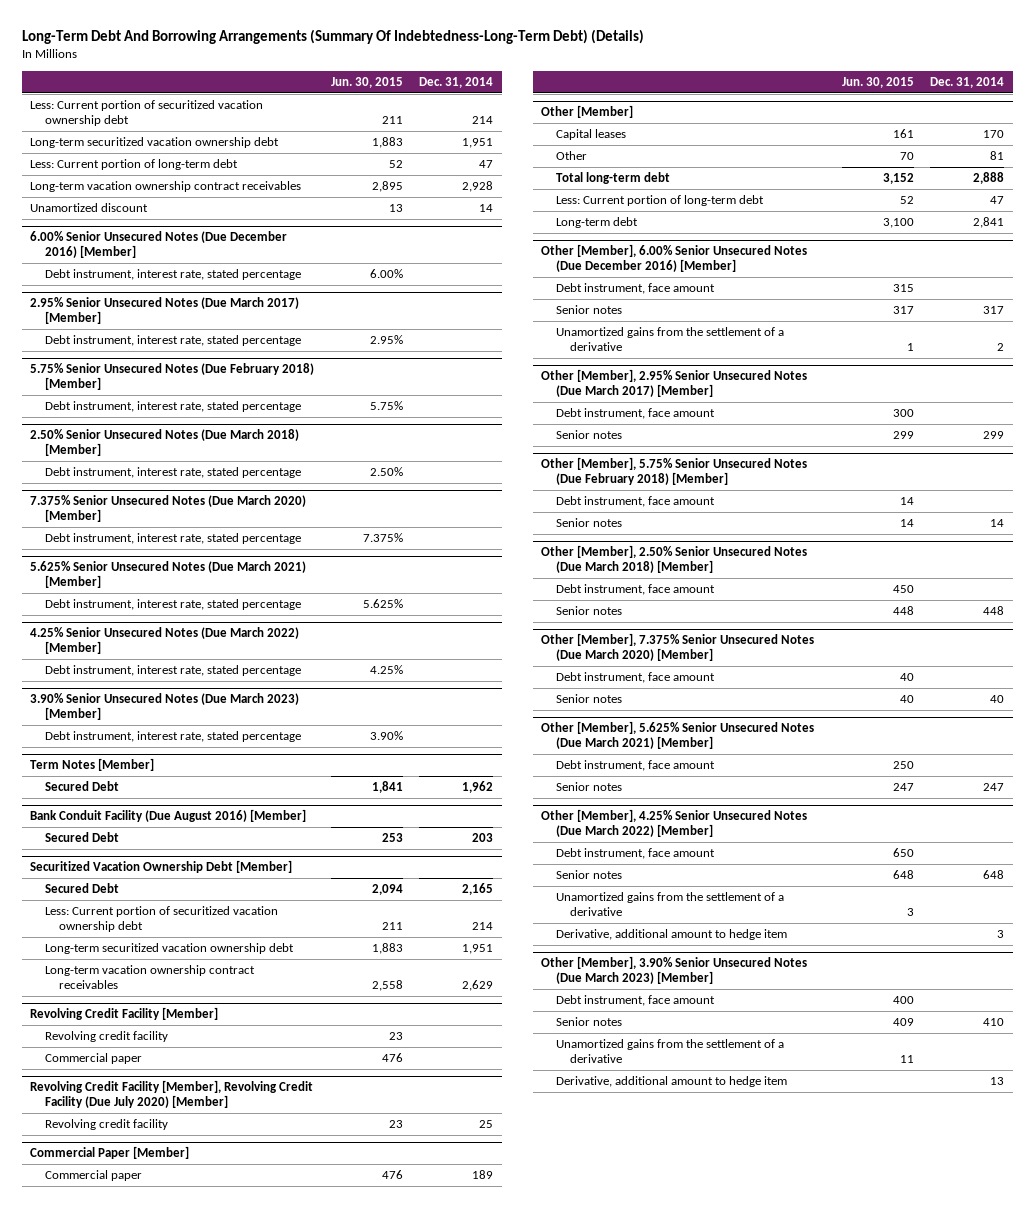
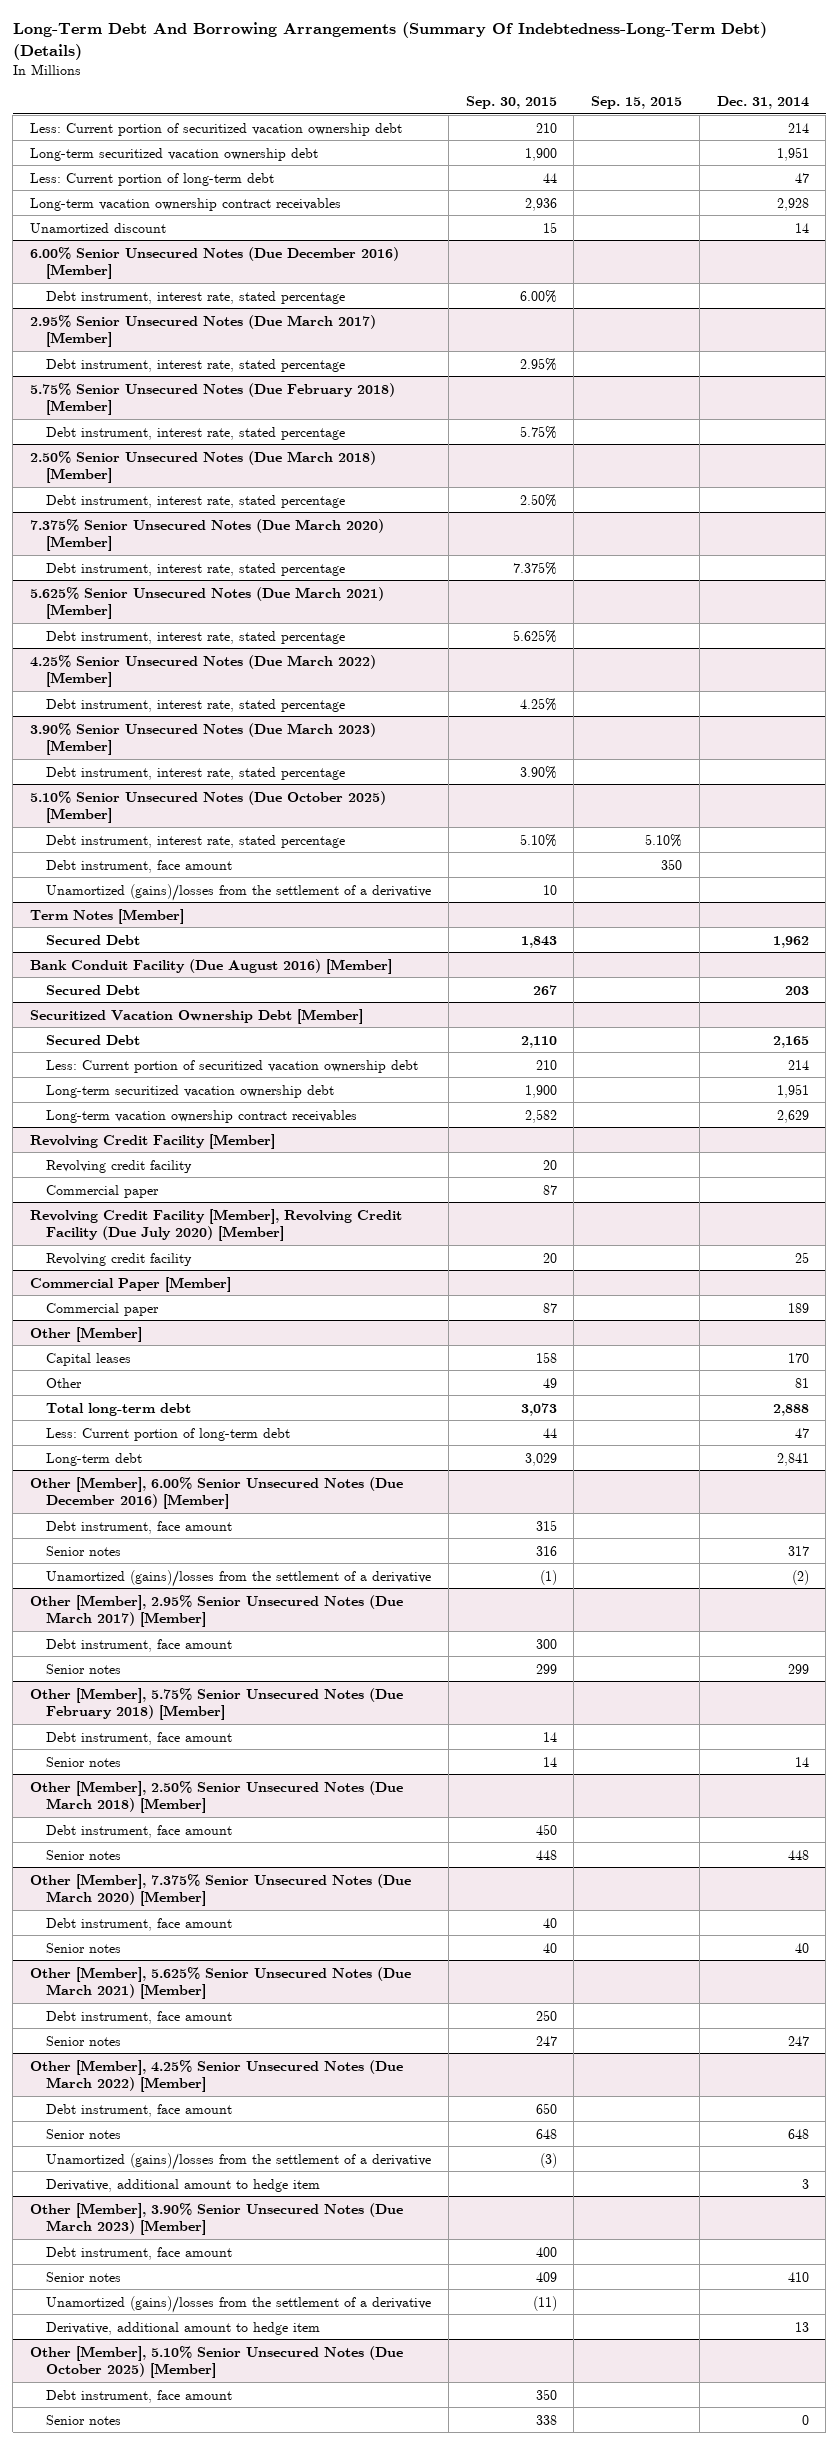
[330,76,403,88] Jun. 30, 2015 -> none
none -> [465,96,557,110] Sep. 30, 2015
none -> [591,96,683,110] Sep. 15, 2015
none -> [29,790,386,823] 5.10% Senior Unsecured Notes (Due October 2025) [Member]
none -> [46,834,346,848] Debt instrument, interest rate, stated percentage
none -> [46,859,233,873] Debt instrument, face amount
none -> [46,883,432,901] Unamortized (gains)/losses from the settlement of a derivative
[555,327,784,351] Unamortized gains from the settlement of a derivative -> [46,1569,432,1587] Unamortized (gains)/losses from the settlement of a derivative
[997,342,1005,351] 2 -> [791,1569,809,1585] (2)
[555,892,784,916] Unamortized gains from the settlement of a derivative -> [46,2152,432,2170] Unamortized (gains)/losses from the settlement of a derivative
[555,1039,784,1063] Unamortized gains from the settlement of a derivative -> [46,2295,432,2313] Unamortized (gains)/losses from the settlement of a derivative
none -> [29,2345,403,2378] Other [Member], 5.10% Senior Unsecured Notes (Due October 2025) [Member]
none -> [46,2389,233,2403] Debt instrument, face amount
none -> [46,2414,122,2425] Senior notes

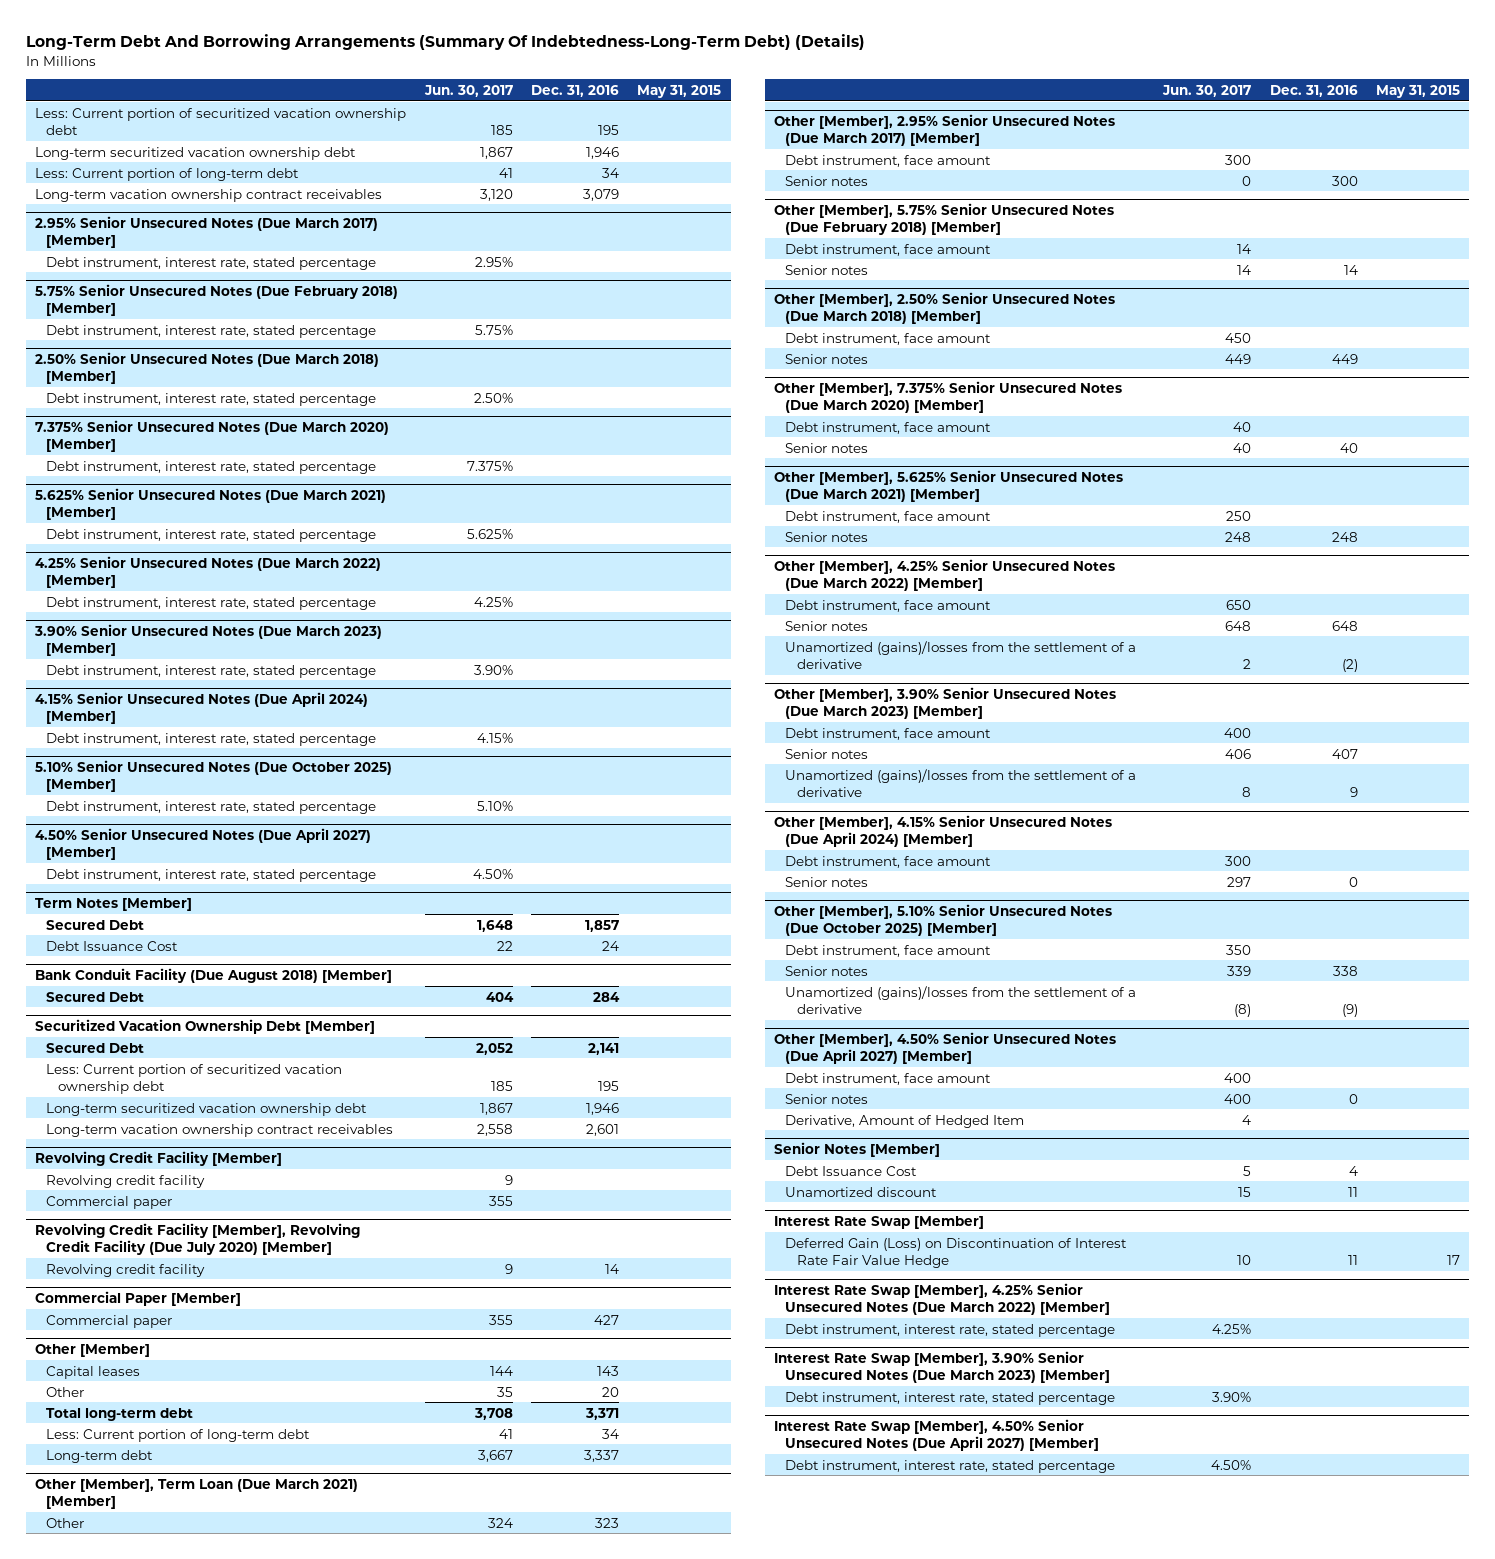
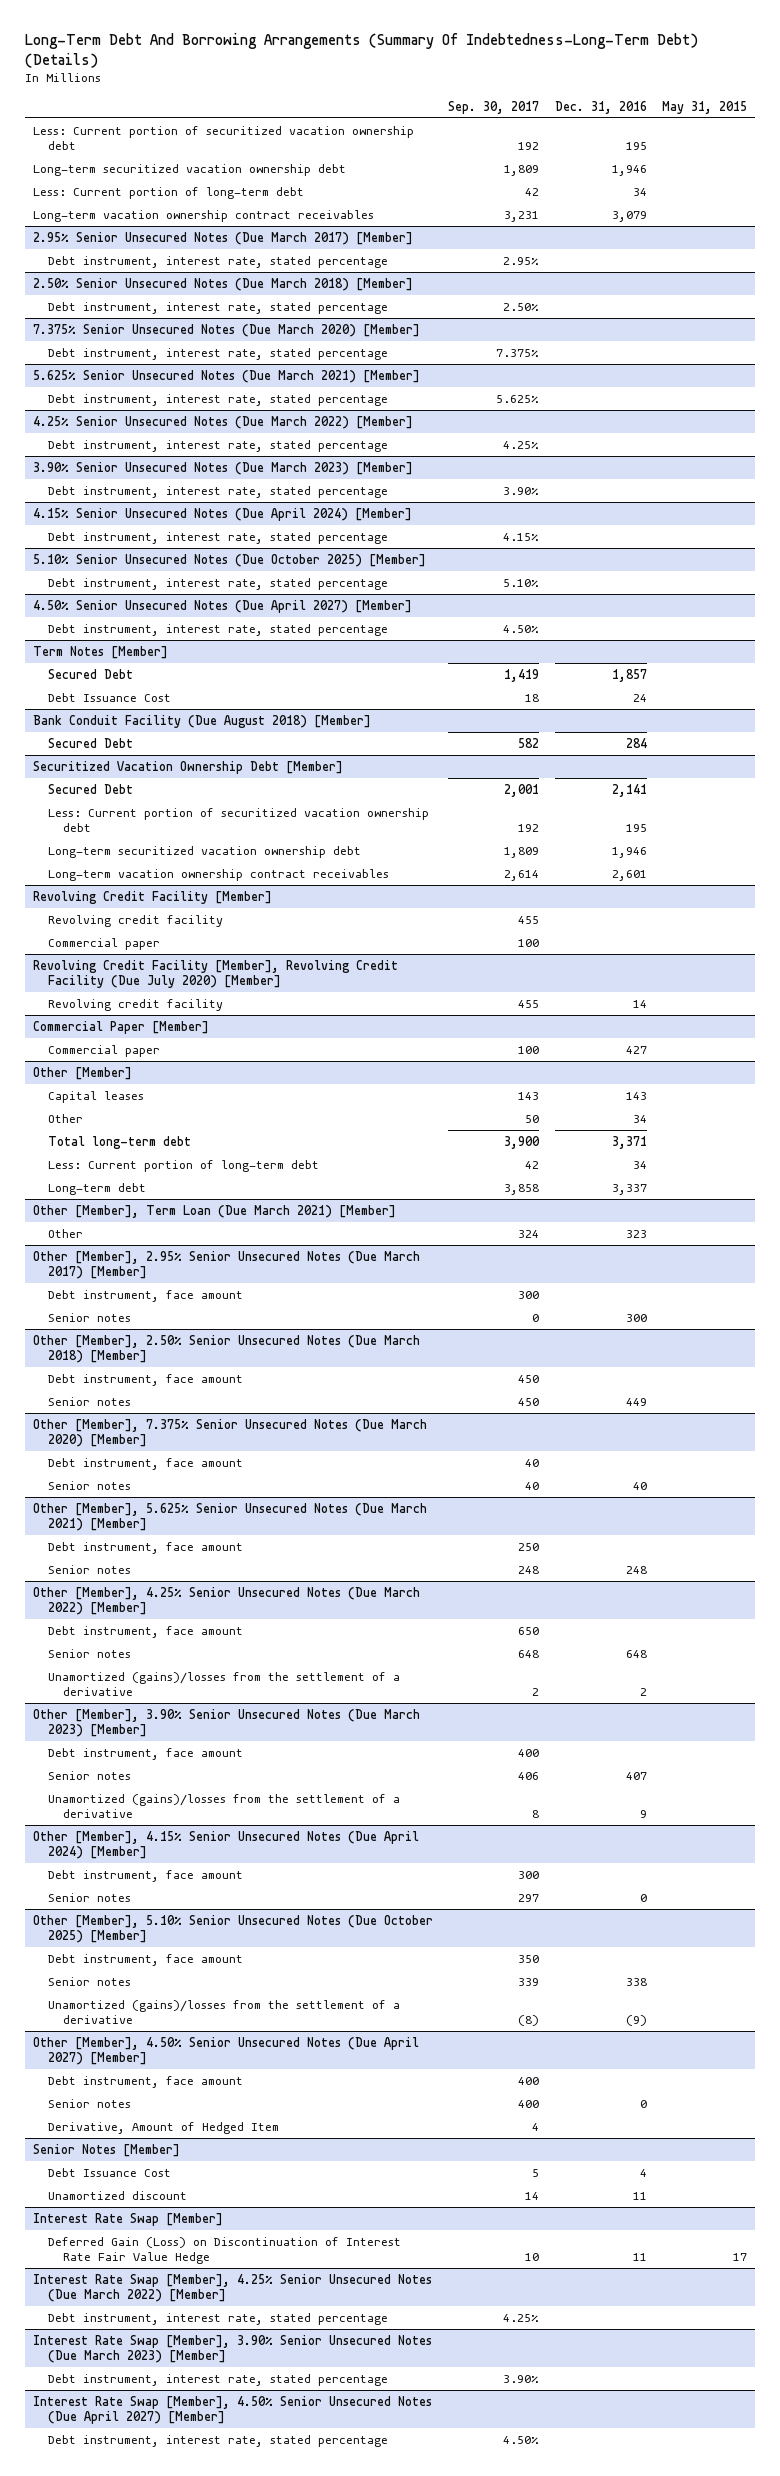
[423,84,513,97] Jun. 30, 2017 -> none
none -> [448,100,540,114] Sep. 30, 2017
[35,284,399,317] 5.75% Senior Unsecured Notes (Due February 2018) [Member] -> none
[46,324,377,338] Debt instrument, interest rate, stated percentage -> none
[601,1386,619,1397] 20 -> [632,1115,647,1124] 34
[773,203,1114,236] Other [Member], 5.75% Senior Unsecured Notes (Due February 2018) [Member] -> none
[785,243,992,256] Debt instrument, face amount -> none
[785,264,869,275] Senior notes -> none
[1341,658,1358,672] (2) -> [639,1687,647,1696] 2

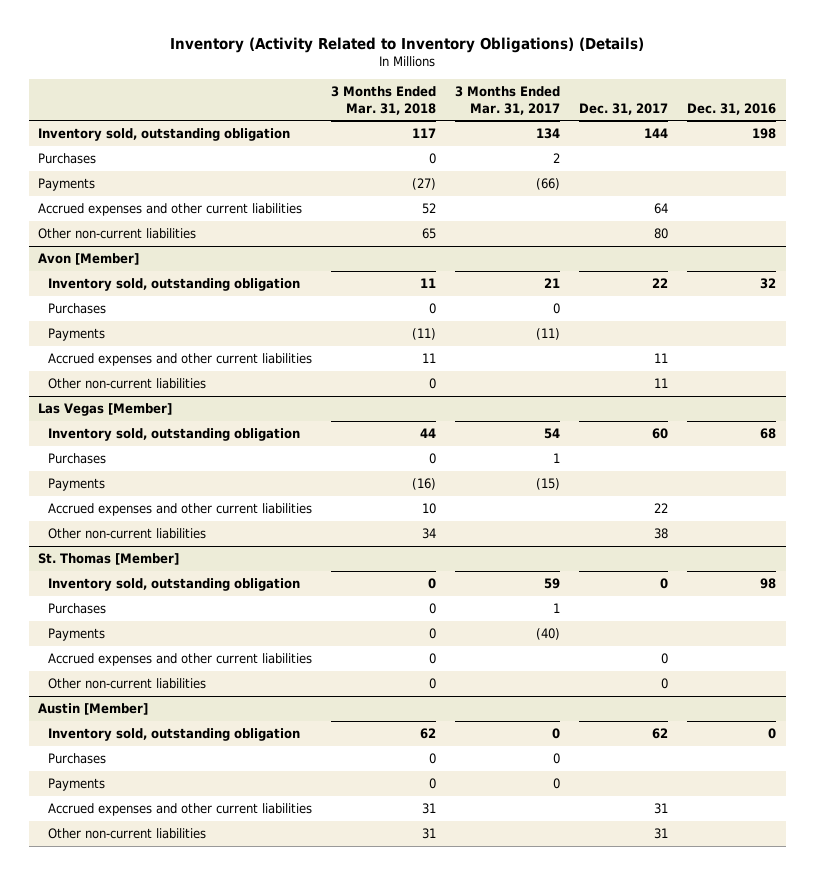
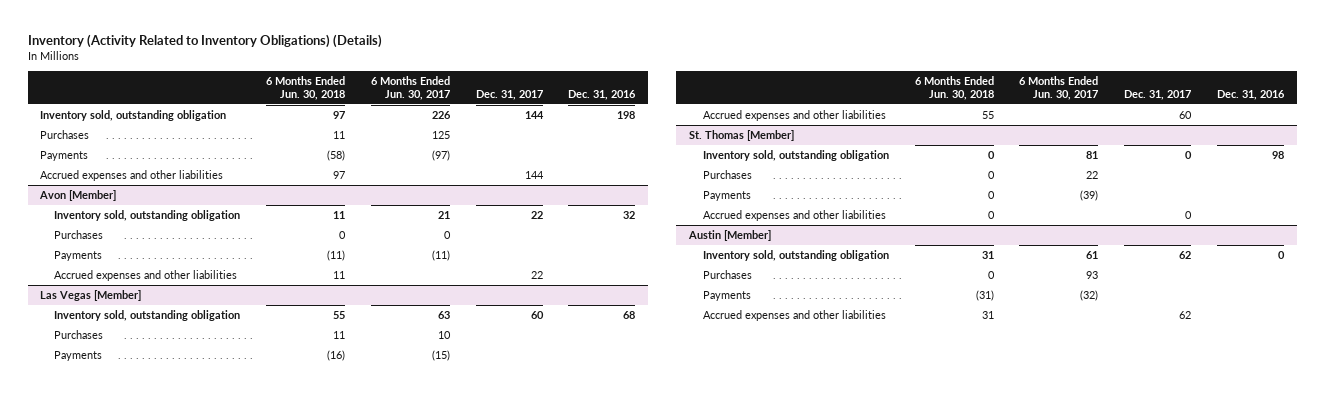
[330,86,436,115] 3 Months Ended Mar. 31, 2018 -> none
[455,86,561,115] 3 Months Ended Mar. 31, 2017 -> none
none -> [265,75,345,100] 6 Months Ended Jun. 30, 2018
none -> [370,75,450,100] 6 Months Ended Jun. 30, 2017
[38,228,197,240] Other non-current liabilities -> none
[38,203,303,217] Accrued expenses and other current liabilities -> [40,170,224,182] Accrued expenses and other liabilities
[654,203,669,215] 64 -> [524,171,544,180] 144
[47,378,206,390] Other non-current liabilities -> none
[47,353,312,367] Accrued expenses and other current liabilities -> [54,270,238,282] Accrued expenses and other liabilities
[654,353,669,364] 11 -> [530,271,543,280] 22
[47,528,206,540] Other non-current liabilities -> none
[47,503,312,517] Accrued expenses and other current liabilities -> [702,110,886,122] Accrued expenses and other liabilities
[654,503,669,514] 22 -> [1179,111,1193,120] 60
[47,678,206,690] Other non-current liabilities -> none
[47,653,312,667] Accrued expenses and other current liabilities -> [702,210,886,222] Accrued expenses and other liabilities
[47,828,206,840] Other non-current liabilities -> none
[47,803,312,817] Accrued expenses and other current liabilities -> [702,310,886,322] Accrued expenses and other liabilities
[654,803,669,815] 31 -> [1179,311,1192,320] 62

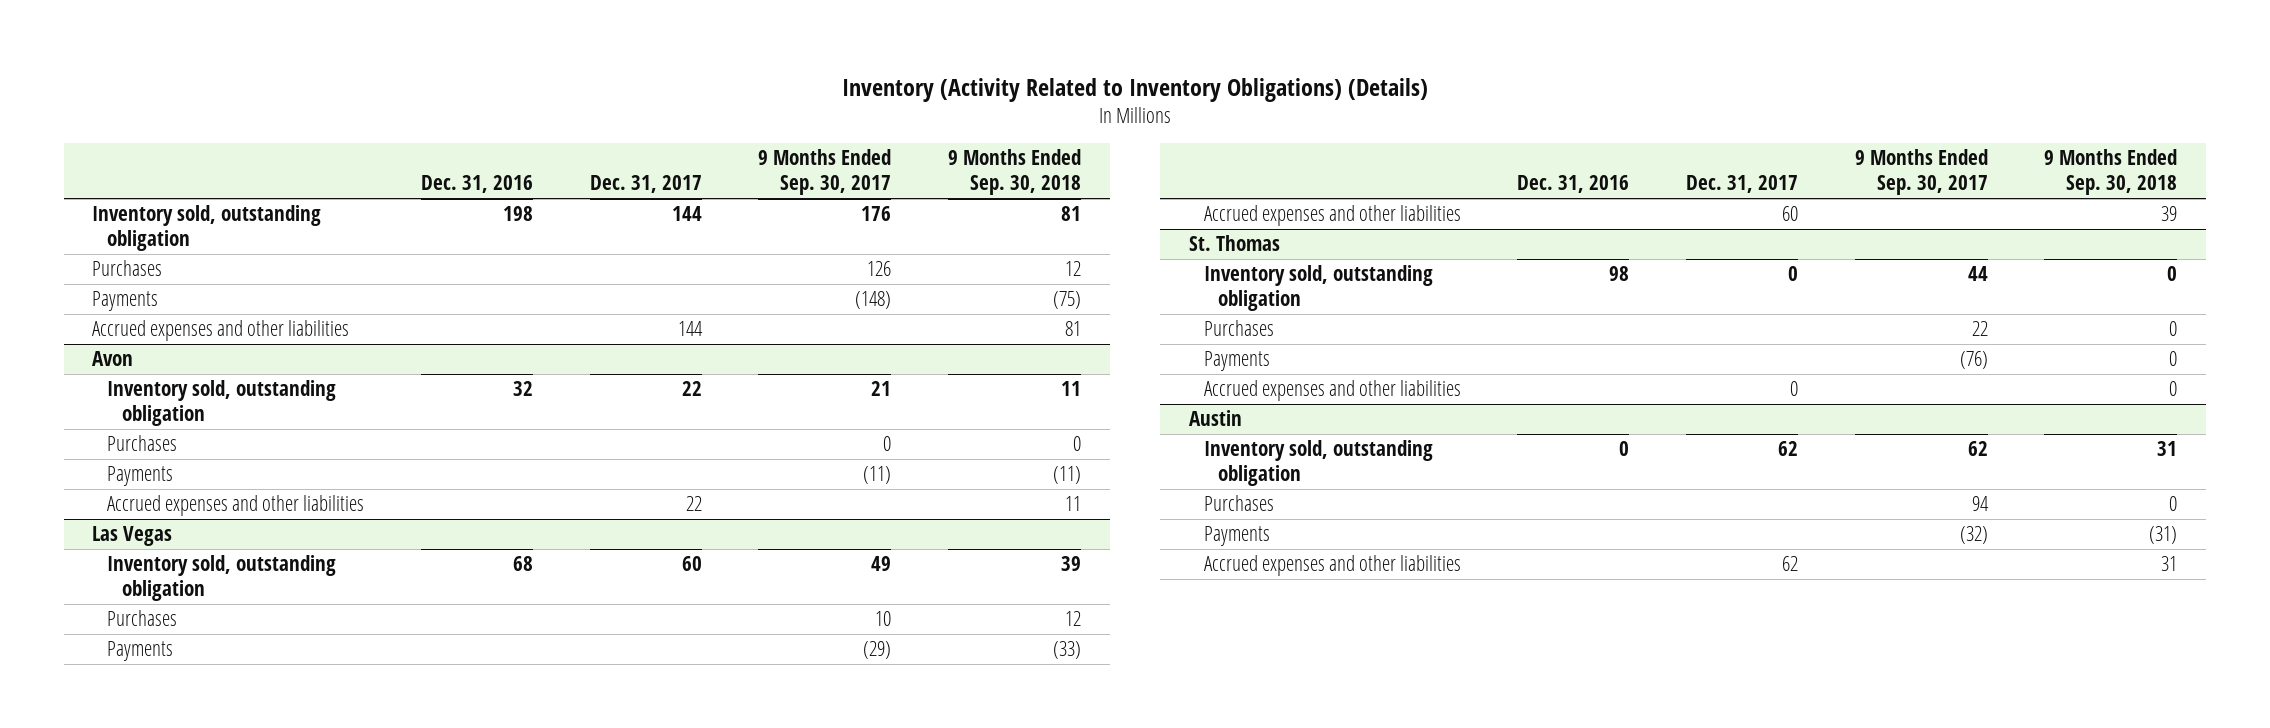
[265,75,345,100] 6 Months Ended Jun. 30, 2018 -> none
[370,75,450,100] 6 Months Ended Jun. 30, 2017 -> none
none -> [758,149,892,196] 9 Months Ended Sep. 30, 2017
none -> [948,149,1082,196] 9 Months Ended Sep. 30, 2018
[39,190,117,202] Avon [Member] -> [92,351,134,367] Avon
[40,290,142,302] Las Vegas [Member] -> [92,526,173,547] Las Vegas
[689,130,795,142] St. Thomas [Member] -> [1188,235,1280,252] St. Thomas
[688,230,772,242] Austin [Member] -> [1188,410,1242,427] Austin

